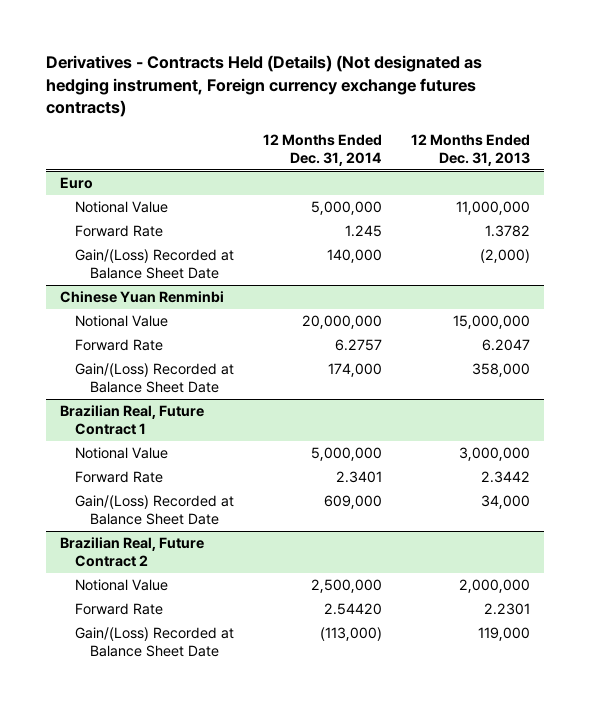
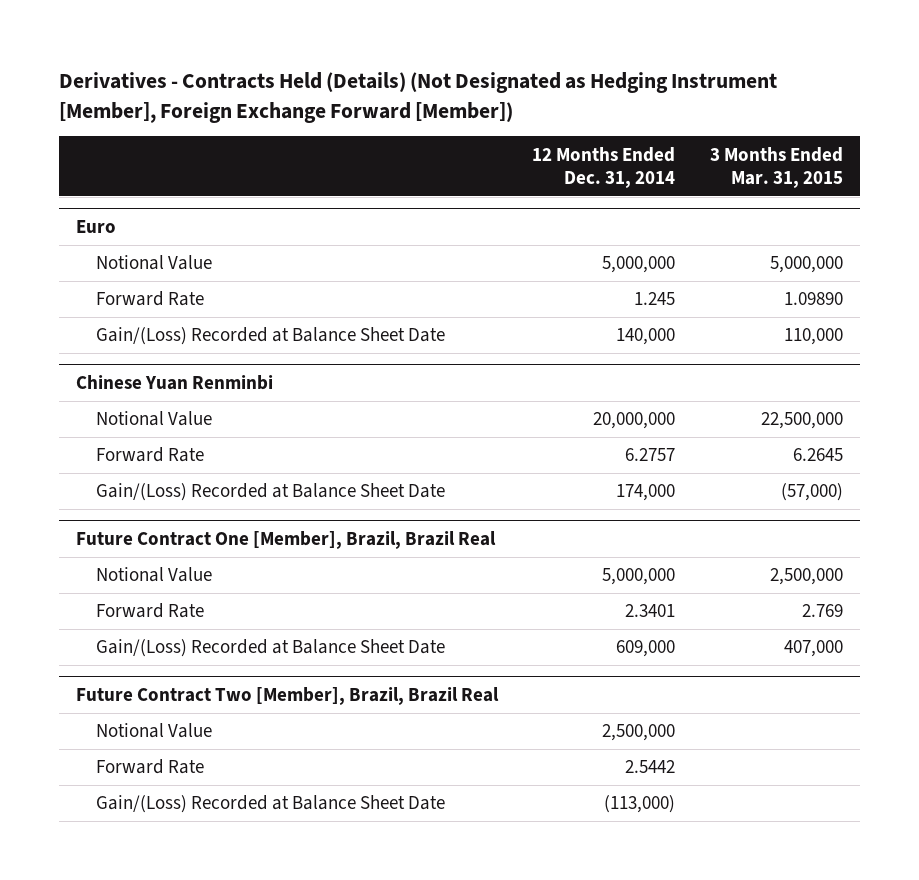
[45,55,482,118] Derivatives - Contracts Held (Details) (Not designated as hedging instrument, Foreign currency exchange futures contracts) -> [59,72,778,123] Derivatives - Contracts Held (Details) (Not Designated as Hedging Instrument [Member], Foreign Exchange Forward [Member])
[410,133,530,166] 12 Months Ended Dec. 31, 2013 -> none
none -> [709,146,843,188] 3 Months Ended Mar. 31, 2015
[60,405,205,435] Brazilian Real, Future Contract 1 -> none
none -> [76,530,497,549] Future Contract One [Member], Brazil, Brazil Real
[60,537,205,567] Brazilian Real, Future Contract 2 -> none
none -> [76,686,500,705] Future Contract Two [Member], Brazil, Brazil Real
[323,603,382,616] 2.54420 -> [625,760,676,774] 2.5442

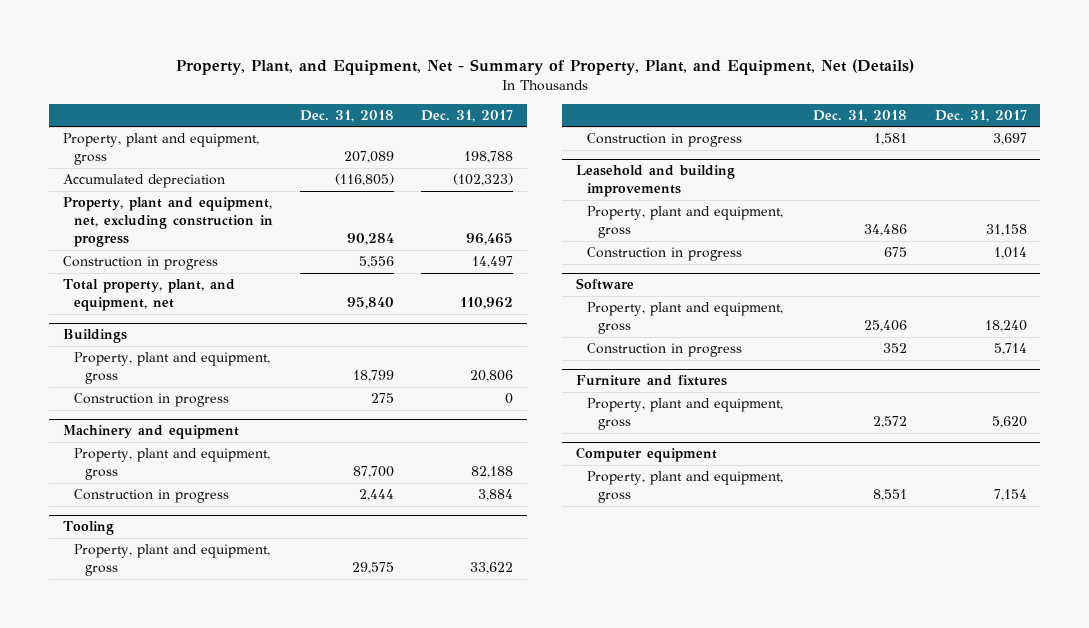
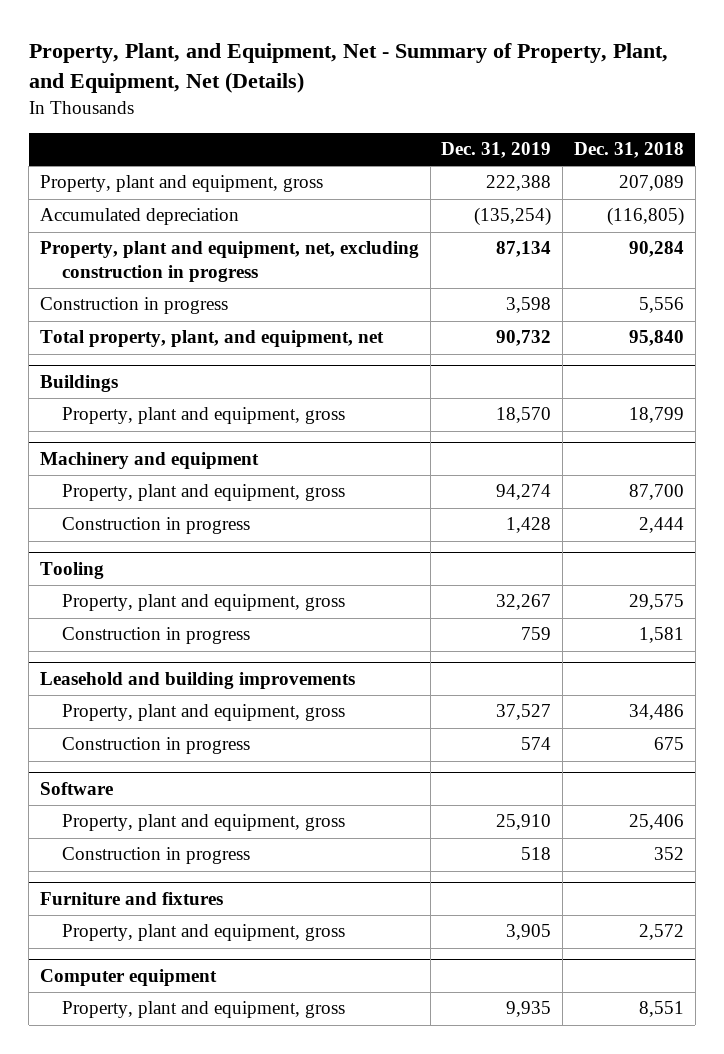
[421,109,514,122] Dec. 31, 2017 -> none
none -> [441,142,552,159] Dec. 31, 2019
[73,393,229,408] Construction in progress -> none

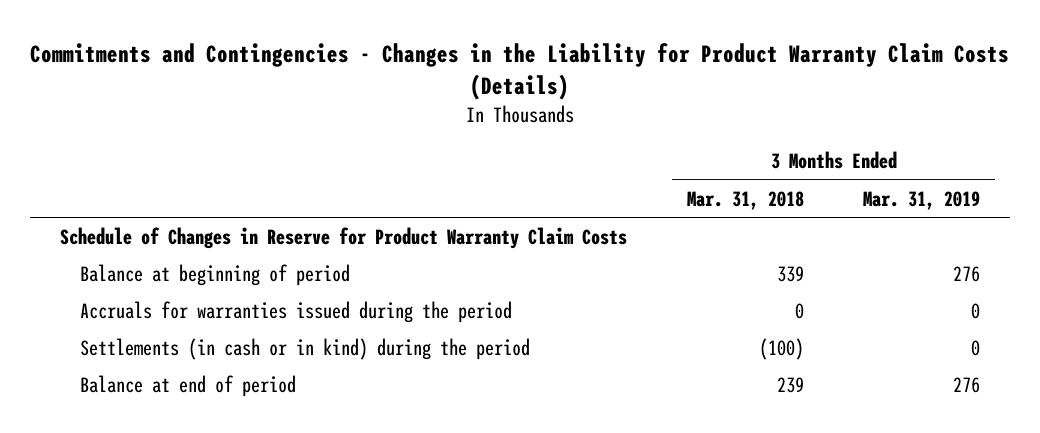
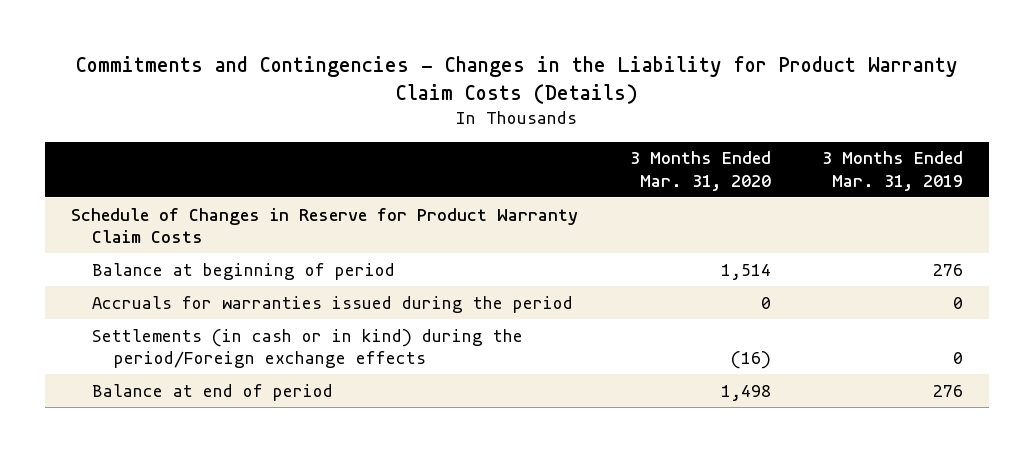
[686,190,804,210] Mar. 31, 2018 -> none
none -> [629,151,771,191] 3 Months Ended Mar. 31, 2020
[79,337,530,360] Settlements (in cash or in kind) during the period -> [92,328,524,368] Settlements (in cash or in kind) during the period/Foreign exchange effects

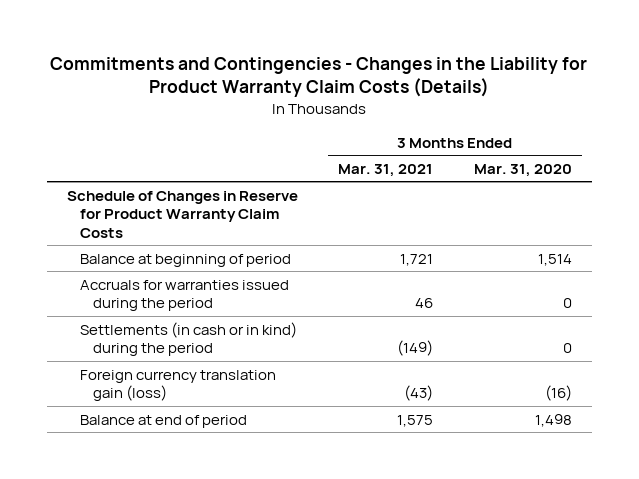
[822,151,964,191] 3 Months Ended Mar. 31, 2019 -> none
none -> [338,163,434,177] Mar. 31, 2021
[92,328,524,368] Settlements (in cash or in kind) during the period/Foreign exchange effects -> [79,321,297,357] Settlements (in cash or in kind) during the period
[730,350,771,369] (16) -> [563,343,573,354] 0
none -> [79,369,276,402] Foreign currency translation gain (loss)

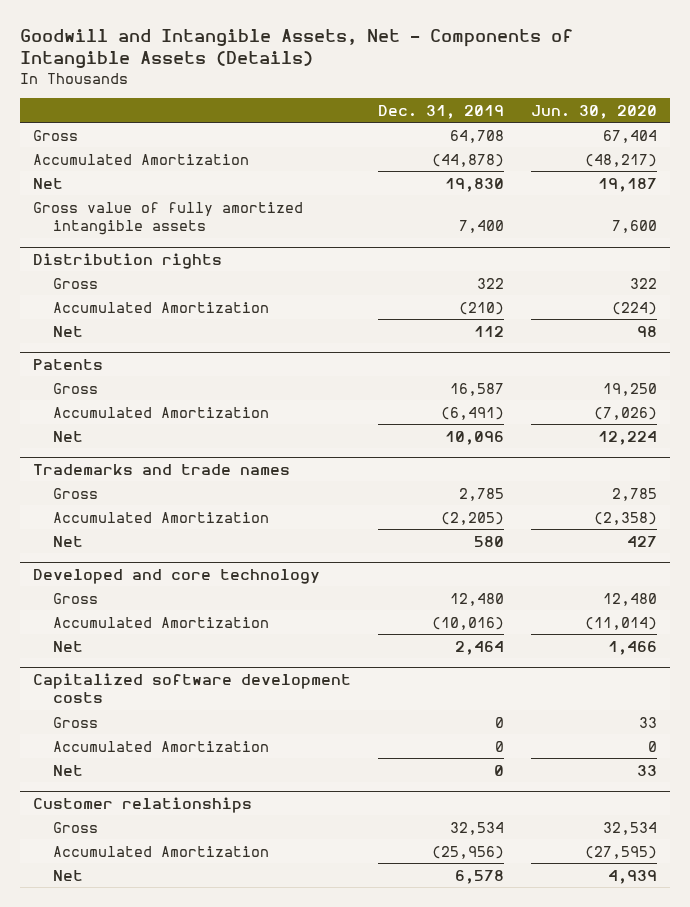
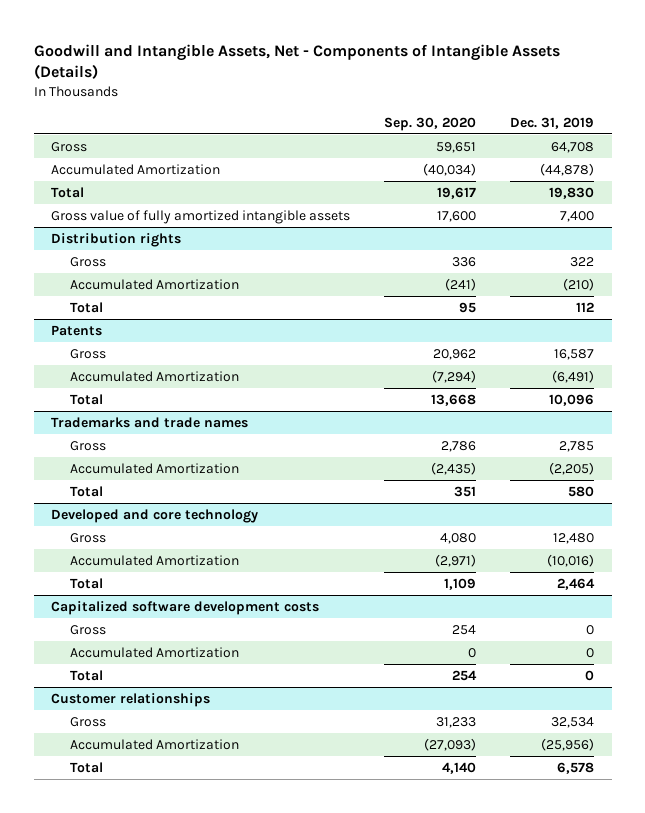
[530,104,657,119] Jun. 30, 2020 -> none
none -> [384,116,477,131] Sep. 30, 2020
[33,177,64,189] Net -> [50,187,84,199] Total
[53,325,84,337] Net -> [69,302,103,314] Total
[53,430,84,442] Net -> [69,394,103,406] Total
[53,535,84,547] Net -> [69,486,103,498] Total
[53,640,84,652] Net -> [69,578,103,590] Total
[53,764,84,776] Net -> [69,670,103,682] Total
[53,869,84,881] Net -> [69,762,103,774] Total

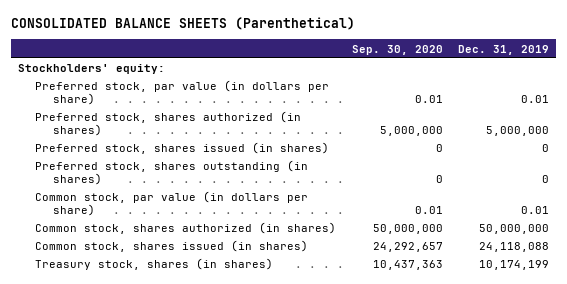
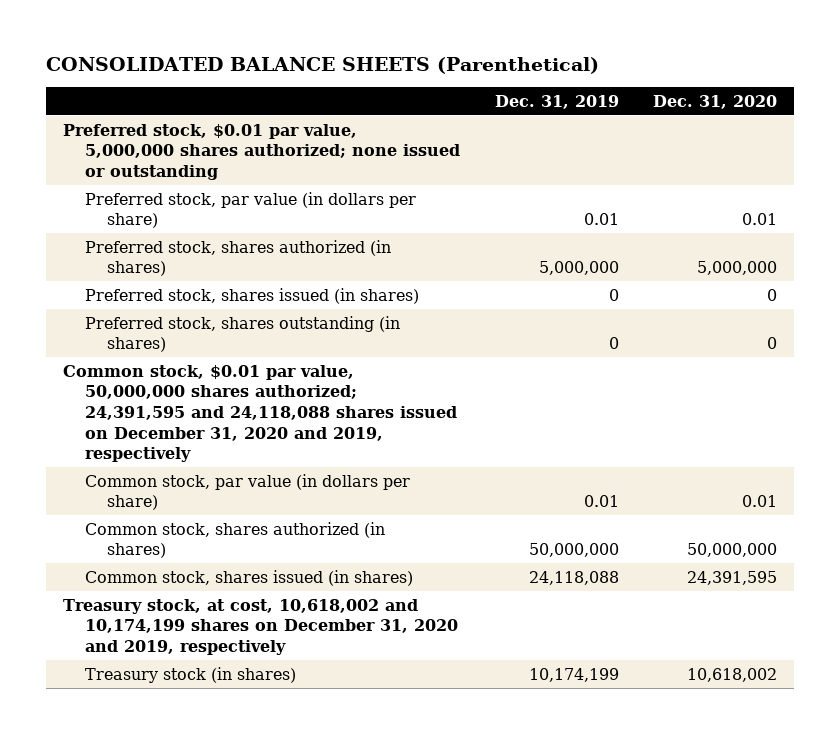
[351,44,443,55] Sep. 30, 2020 -> none
none -> [653,94,778,109] Dec. 31, 2020
[18,64,166,75] Stockholders' equity: -> none
none -> [63,123,461,180] Preferred stock, $0.01 par value, 5,000,000 shares authorized; none issued or outstanding
none -> [63,364,458,463] Common stock, $0.01 par value, 50,000,000 shares authorized; 24,391,595 and 24,118,088 shares issued on December 31, 2020 and 2019, respectively
none -> [63,598,459,655] Treasury stock, at cost, 10,618,002 and 10,174,199 shares on December 31, 2020 and 2019, respectively
[35,258,274,271] Treasury stock, shares (in shares) -> [85,666,297,683] Treasury stock (in shares)

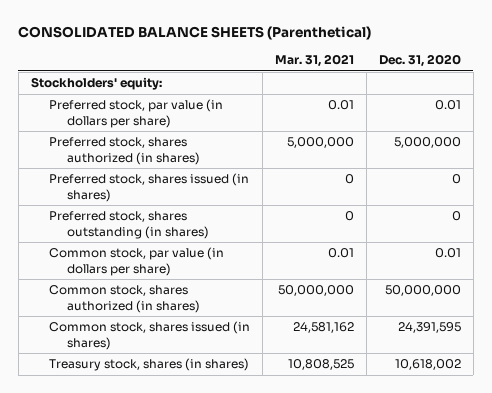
[494,94,619,109] Dec. 31, 2019 -> none
none -> [274,54,354,68] Mar. 31, 2021
[63,123,461,180] Preferred stock, $0.01 par value, 5,000,000 shares authorized; none issued or outstanding -> none
none -> [30,77,162,91] Stockholders' equity:
[63,364,458,463] Common stock, $0.01 par value, 50,000,000 shares authorized; 24,391,595 and 24,118,088 shares issued on December 31, 2020 and 2019, respectively -> none
[63,598,459,655] Treasury stock, at cost, 10,618,002 and 10,174,199 shares on December 31, 2020 and 2019, respectively -> none
[85,666,297,683] Treasury stock (in shares) -> [49,358,250,372] Treasury stock, shares (in shares)

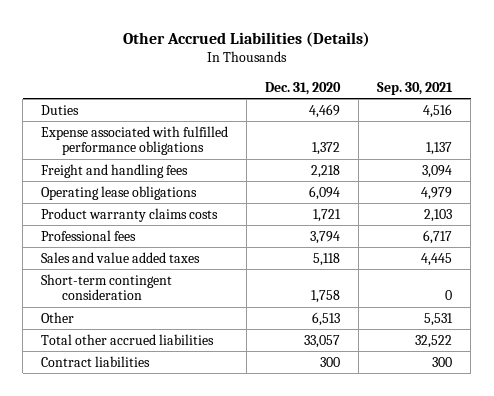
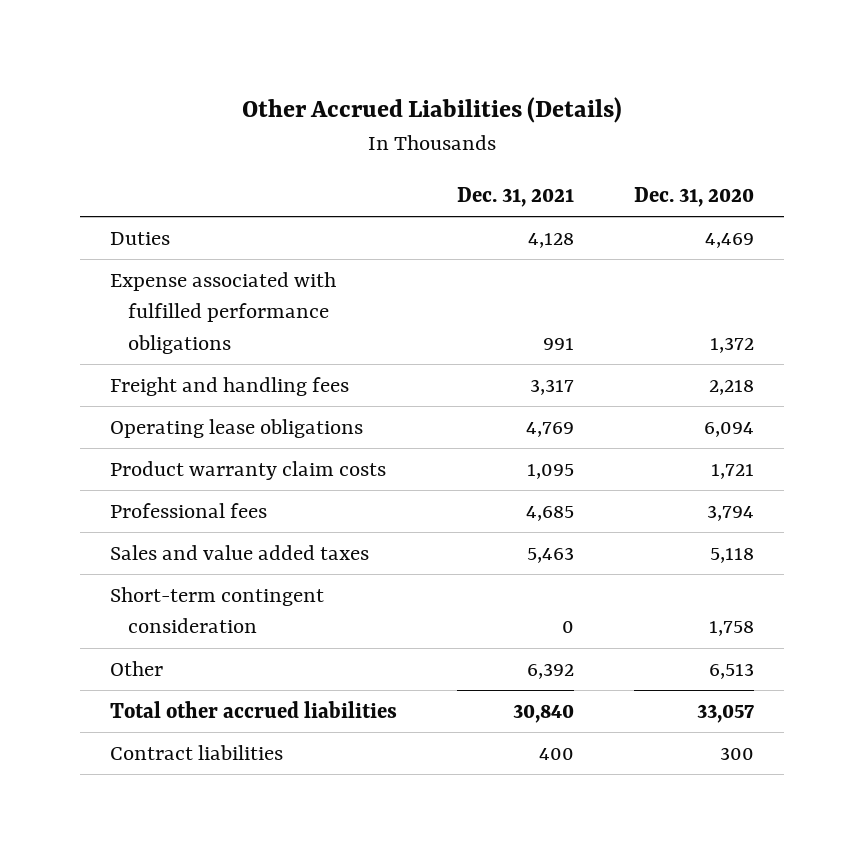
[377,81,454,95] Sep. 30, 2021 -> none
none -> [456,187,574,208] Dec. 31, 2021
[41,207,219,222] Product warranty claims costs -> [109,461,386,481] Product warranty claim costs

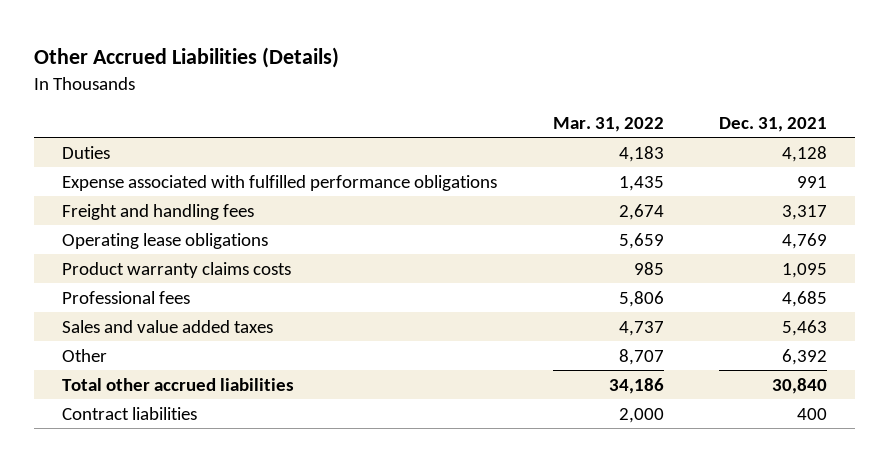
[633,187,754,208] Dec. 31, 2020 -> none
none -> [552,117,664,133] Mar. 31, 2022
[109,461,386,481] Product warranty claim costs -> [62,261,292,278] Product warranty claims costs
[109,587,324,634] Short-term contingent consideration -> none

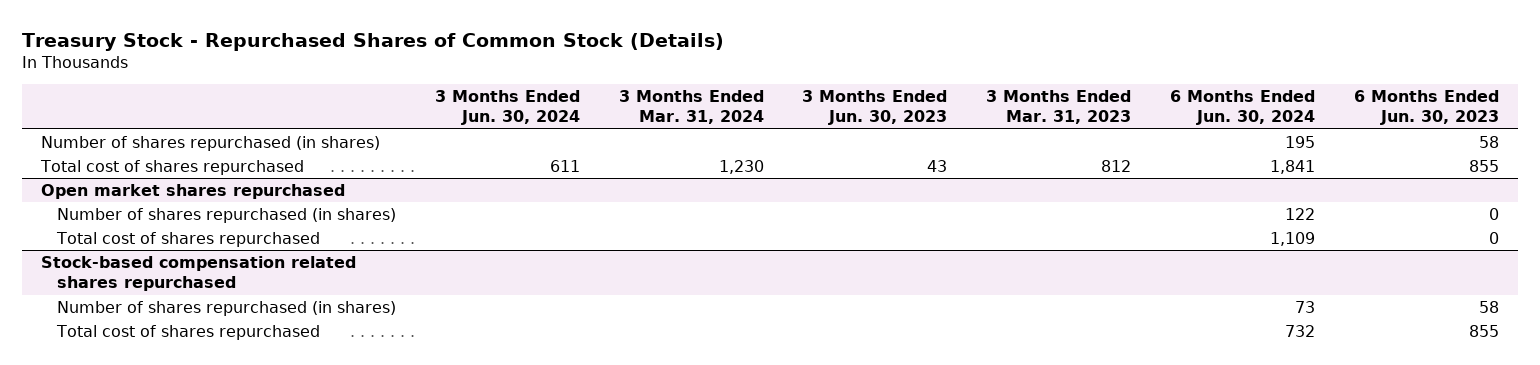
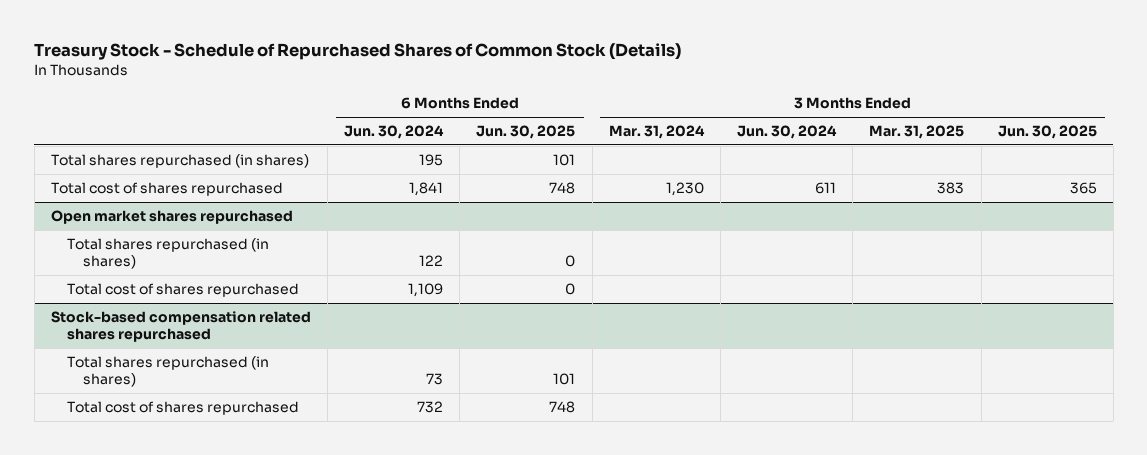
[21,32,724,51] Treasury Stock - Repurchased Shares of Common Stock (Details) -> [34,43,682,61] Treasury Stock - Schedule of Repurchased Shares of Common Stock (Details)
[802,90,948,126] 3 Months Ended Jun. 30, 2023 -> none
[986,90,1132,125] 3 Months Ended Mar. 31, 2023 -> none
[1353,90,1499,126] 6 Months Ended Jun. 30, 2023 -> none
none -> [476,125,576,140] Jun. 30, 2025
none -> [869,125,965,140] Mar. 31, 2025
none -> [997,125,1097,140] Jun. 30, 2025
[41,135,381,151] Number of shares repurchased (in shares) -> [50,154,309,169] Total shares repurchased (in shares)
[56,207,396,223] Number of shares repurchased (in shares) -> [67,238,270,270] Total shares repurchased (in shares)
[56,300,396,316] Number of shares repurchased (in shares) -> [67,356,270,388] Total shares repurchased (in shares)

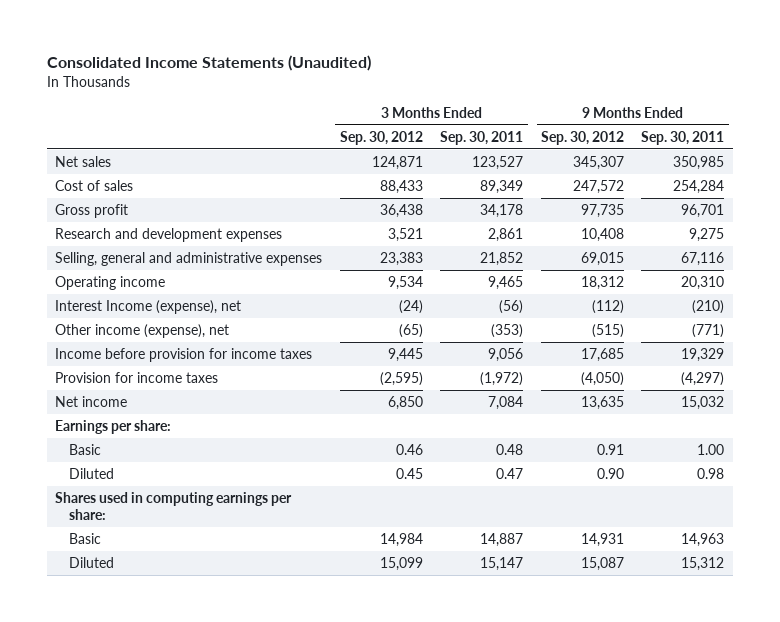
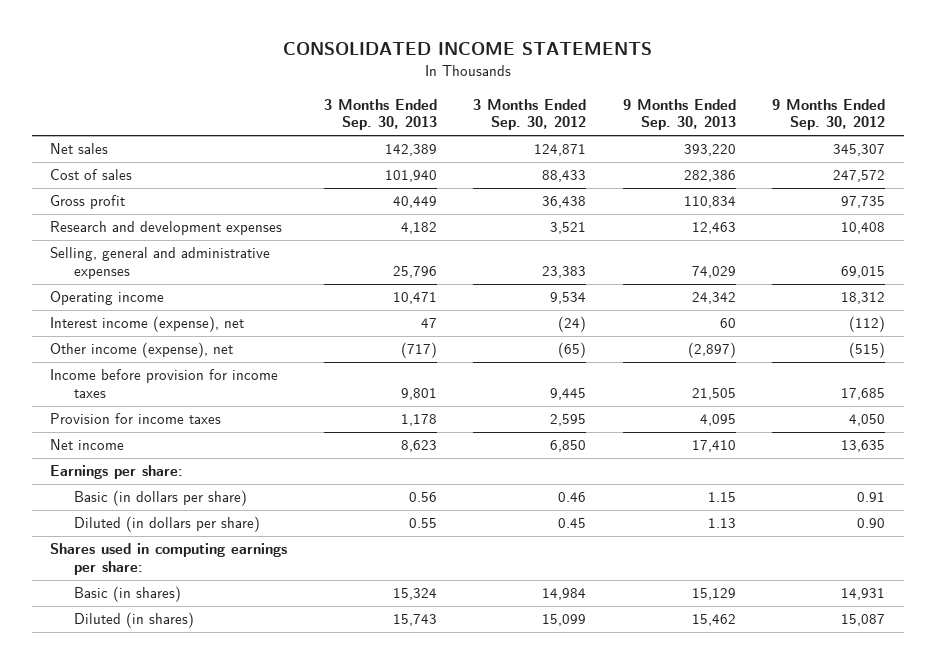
[46,55,371,72] Consolidated Income Statements (Unaudited) -> [282,42,652,56] CONSOLIDATED INCOME STATEMENTS
[440,130,524,145] Sep. 30, 2011 -> none
[641,130,725,145] Sep. 30, 2011 -> none
none -> [323,98,437,131] 3 Months Ended Sep. 30, 2013
none -> [622,98,736,131] 9 Months Ended Sep. 30, 2013
[55,299,242,314] Interest Income (expense), net -> [50,316,245,333] Interest income (expense), net
[379,371,423,386] (2,595) -> [550,414,587,427] 2,595
[580,371,624,386] (4,050) -> [849,414,886,427] 4,050
[69,443,102,455] Basic -> [73,490,247,507] Basic (in dollars per share)
[69,467,115,479] Diluted -> [73,516,260,533] Diluted (in dollars per share)
[69,532,102,544] Basic -> [73,586,181,603] Basic (in shares)
[69,556,115,568] Diluted -> [73,612,194,629] Diluted (in shares)

